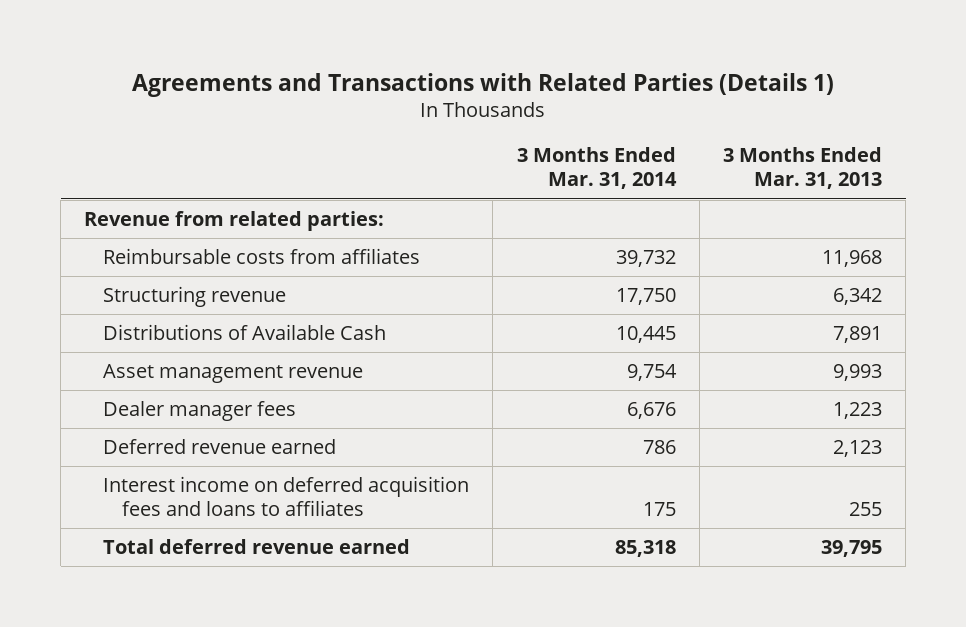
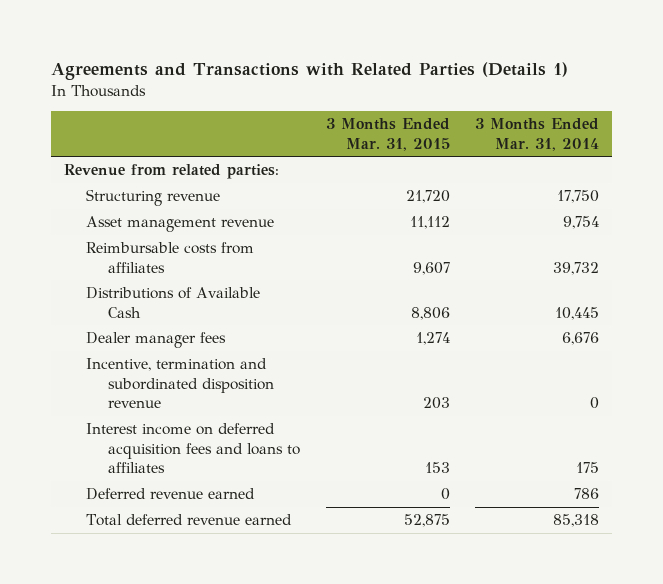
[722,147,882,190] 3 Months Ended Mar. 31, 2013 -> none
none -> [325,118,450,151] 3 Months Ended Mar. 31, 2015
[103,247,421,264] Reimbursable costs from affiliates -> [85,242,254,273] Reimbursable costs from affiliates
[103,323,387,340] Distributions of Available Cash -> [85,287,260,318] Distributions of Available Cash
none -> [85,358,274,409] Incentive, termination and subordinated disposition revenue
[103,438,337,454] Deferred revenue earned -> [85,488,255,501] Deferred revenue earned

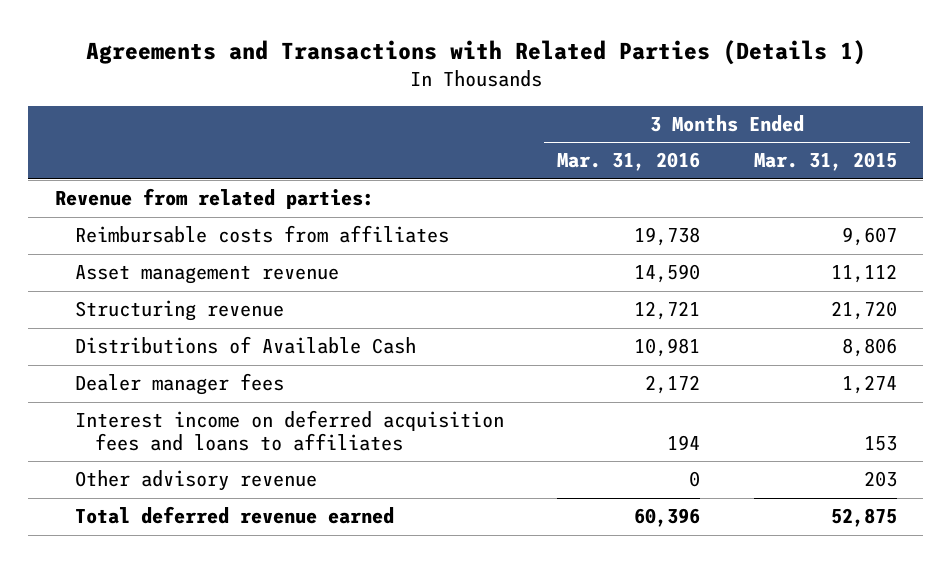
[475,118,600,151] 3 Months Ended Mar. 31, 2014 -> none
none -> [557,152,701,172] Mar. 31, 2016
[85,216,274,233] Asset management revenue -> [74,265,339,285] Asset management revenue
[85,189,220,207] Structuring revenue -> [74,300,284,322] Structuring revenue
[85,358,274,409] Incentive, termination and subordinated disposition revenue -> none
[85,488,255,501] Deferred revenue earned -> none
none -> [74,470,317,492] Other advisory revenue

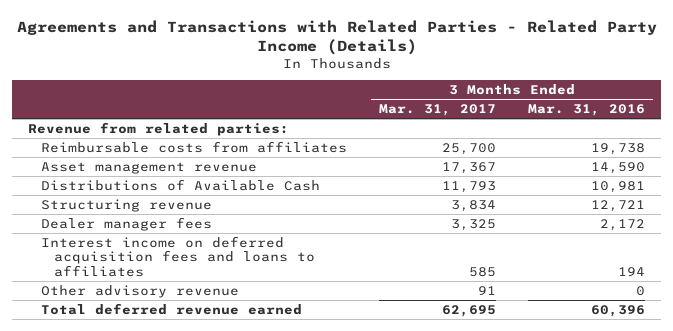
[85,39,866,65] Agreements and Transactions with Related Parties (Details 1) -> [16,19,657,55] Agreements and Transactions with Related Parties - Related Party Income (Details)
[753,152,897,172] Mar. 31, 2015 -> none
none -> [379,104,497,117] Mar. 31, 2017
[74,300,284,322] Structuring revenue -> [41,198,213,212] Structuring revenue

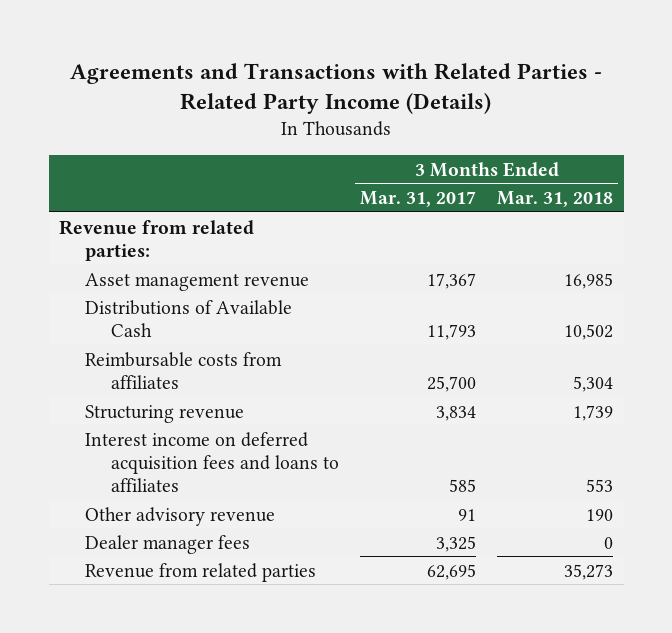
[527,104,645,117] Mar. 31, 2016 -> none
none -> [497,190,614,207] Mar. 31, 2018
[41,140,348,153] Reimbursable costs from affiliates -> [85,351,283,389] Reimbursable costs from affiliates
[41,216,213,231] Dealer manager fees -> [85,534,251,554] Dealer manager fees
[41,302,303,315] Total deferred revenue earned -> [85,562,317,582] Revenue from related parties

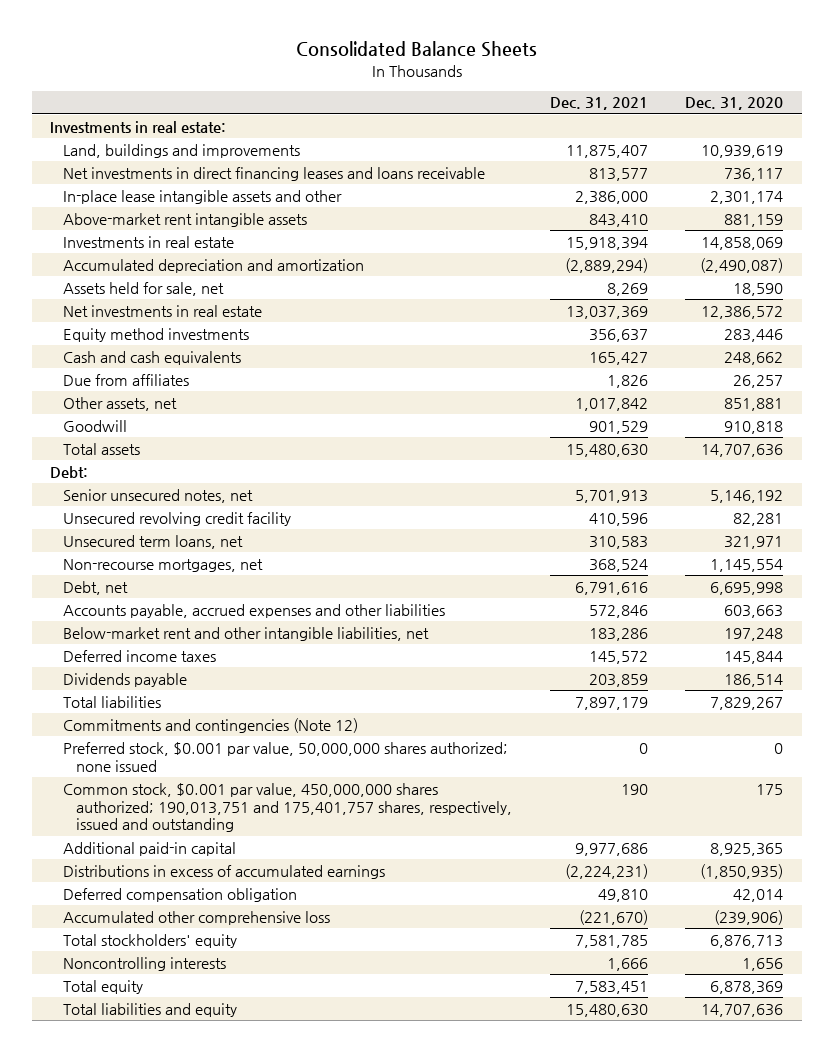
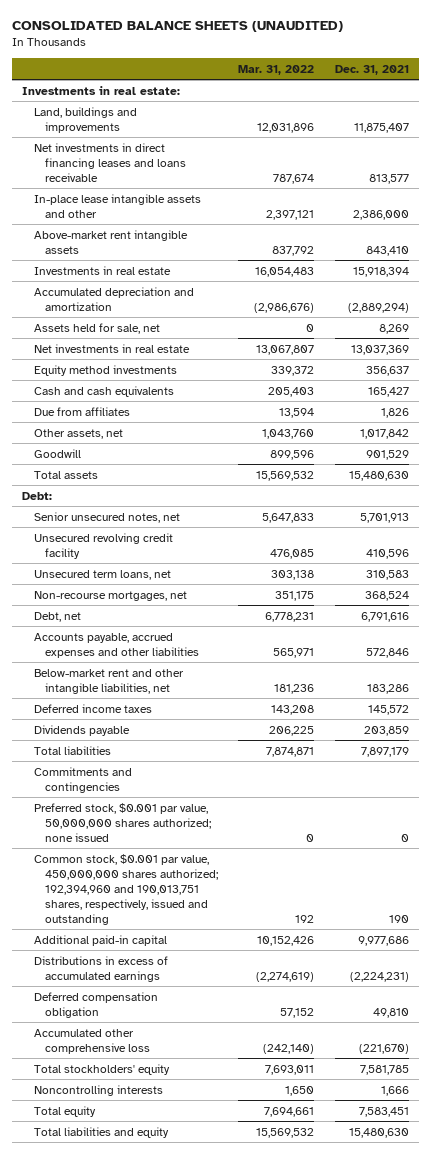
[295,41,537,58] Consolidated Balance Sheets -> [12,21,344,33] CONSOLIDATED BALANCE SHEETS (UNAUDITED)
[685,97,784,111] Dec. 31, 2020 -> none
none -> [238,64,315,75] Mar. 31, 2022
[63,717,359,733] Commitments and contingencies (Note 12) -> [33,766,132,793] Commitments and contingencies
[63,782,513,833] Common stock, $0.001 par value, 450,000,000 shares authorized; 190,013,751 and 175,401,757 shares, respectively, issued and outstanding -> [33,853,218,925] Common stock, $0.001 par value, 450,000,000 shares authorized; 192,394,960 and 190,013,751 shares, respectively, issued and outstanding

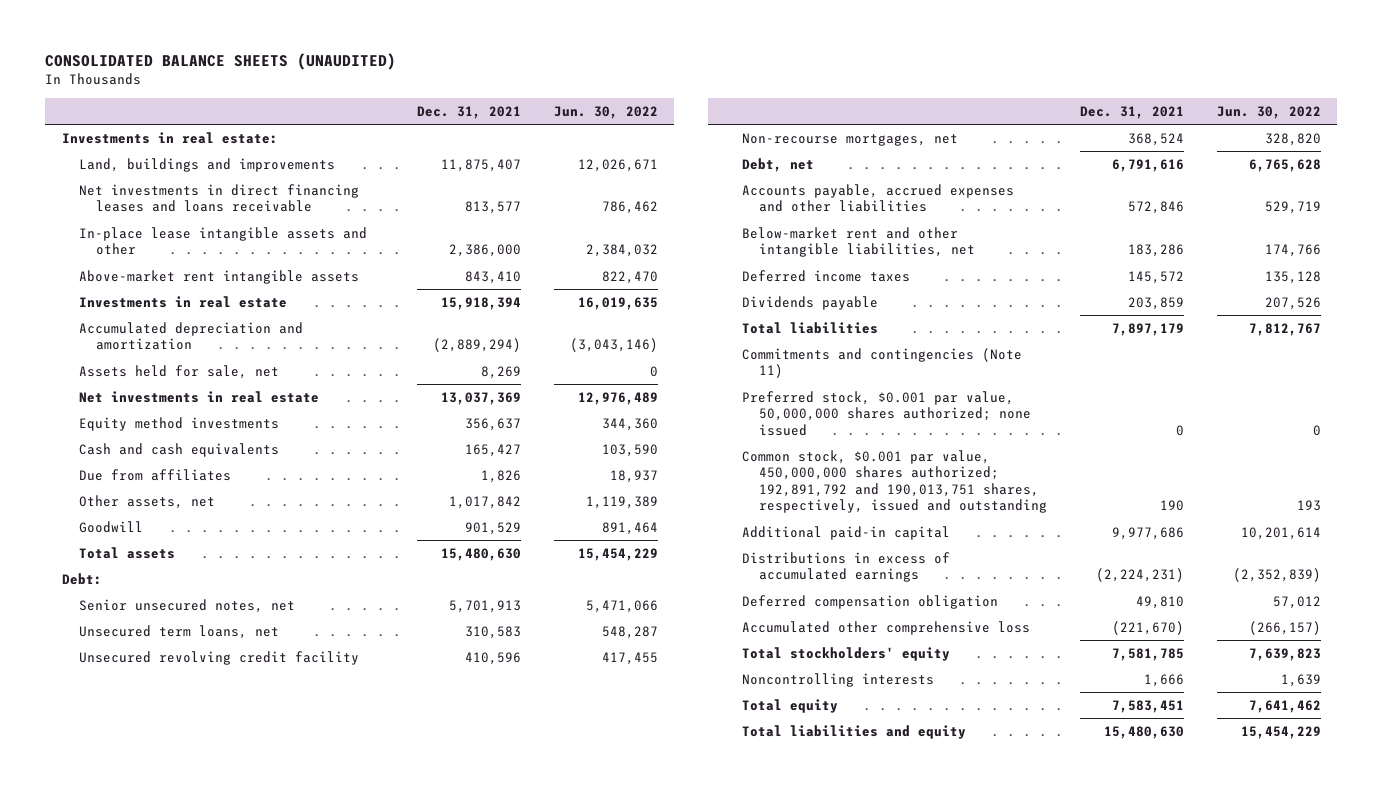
[238,64,315,75] Mar. 31, 2022 -> none
none -> [553,105,658,119] Jun. 30, 2022
[33,532,173,559] Unsecured revolving credit facility -> [78,650,359,665] Unsecured revolving credit facility
[33,766,132,793] Commitments and contingencies -> [741,347,1022,379] Commitments and contingencies (Note 11)
[33,853,218,925] Common stock, $0.001 par value, 450,000,000 shares authorized; 192,394,960 and 190,013,751 shares, respectively, issued and outstanding -> [741,449,1047,514] Common stock, $0.001 par value, 450,000,000 shares authorized; 192,891,792 and 190,013,751 shares, respectively, issued and outstanding

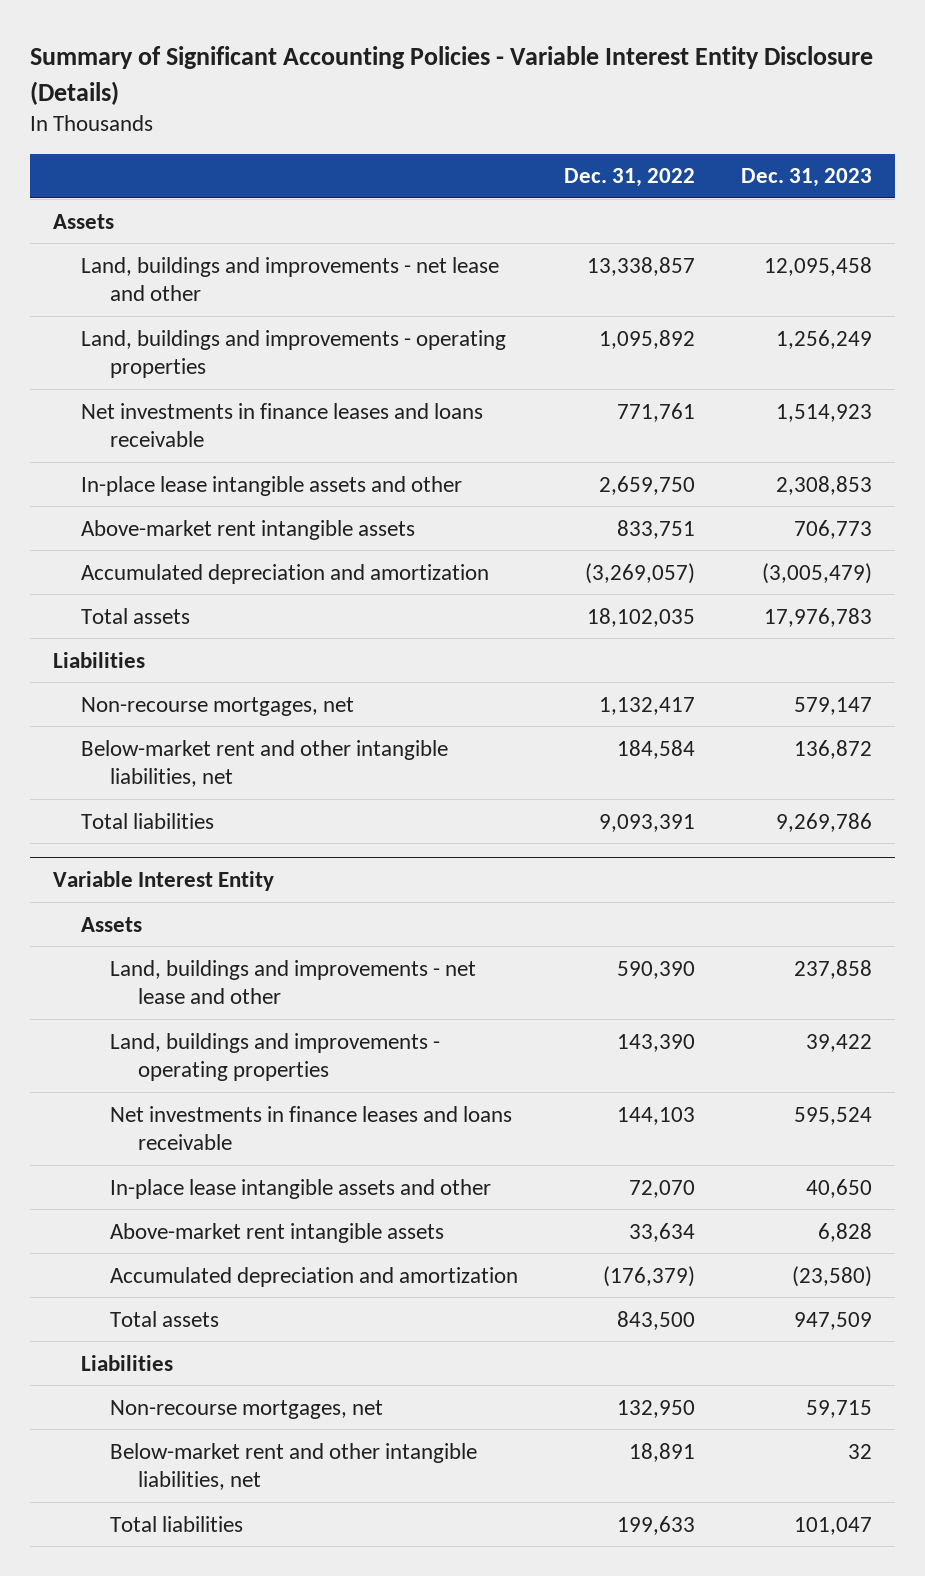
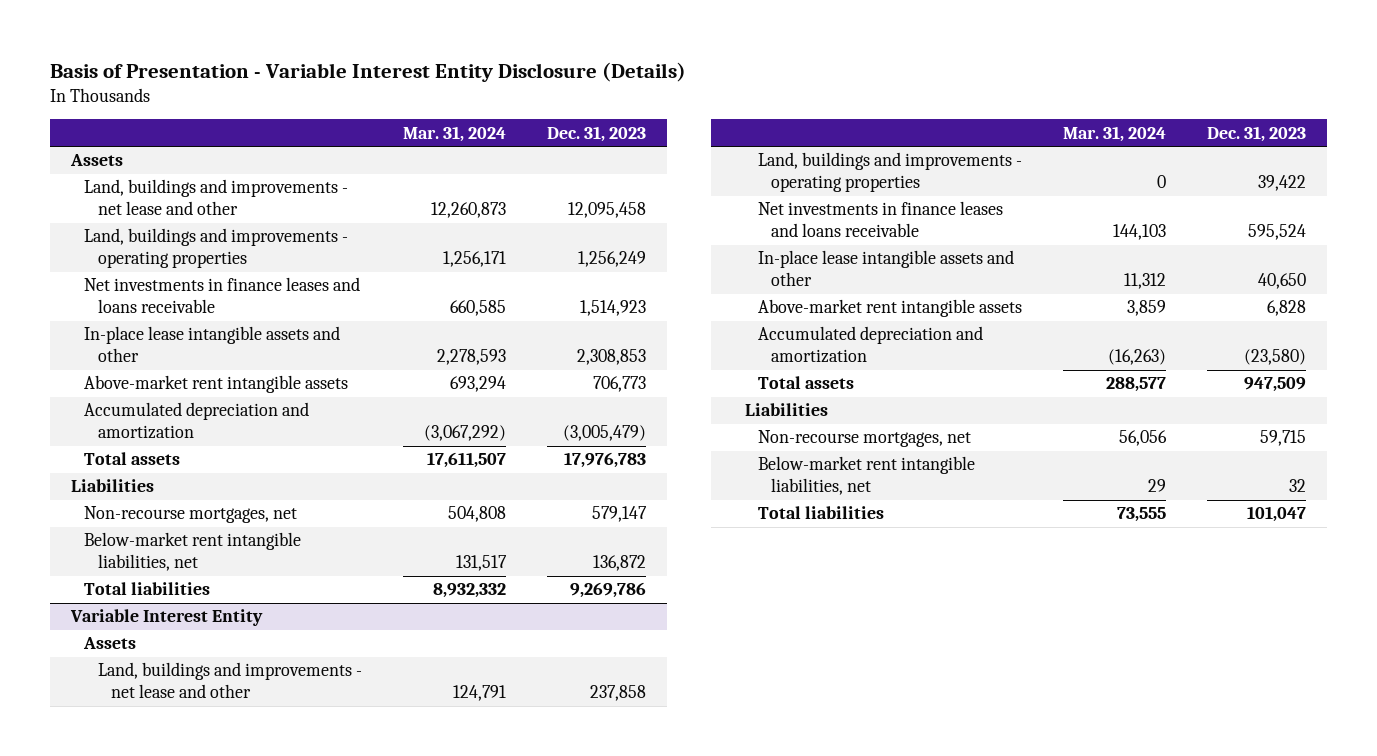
[30,46,874,105] Summary of Significant Accounting Policies - Variable Interest Entity Disclosure (Details) -> [50,61,687,82] Basis of Presentation - Variable Interest Entity Disclosure (Details)
[563,168,695,188] Dec. 31, 2022 -> none
none -> [402,125,506,142] Mar. 31, 2024
[81,739,449,787] Below-market rent and other intangible liabilities, net -> [84,532,302,572] Below-market rent intangible liabilities, net
[109,1442,477,1490] Below-market rent and other intangible liabilities, net -> [757,456,975,496] Below-market rent intangible liabilities, net

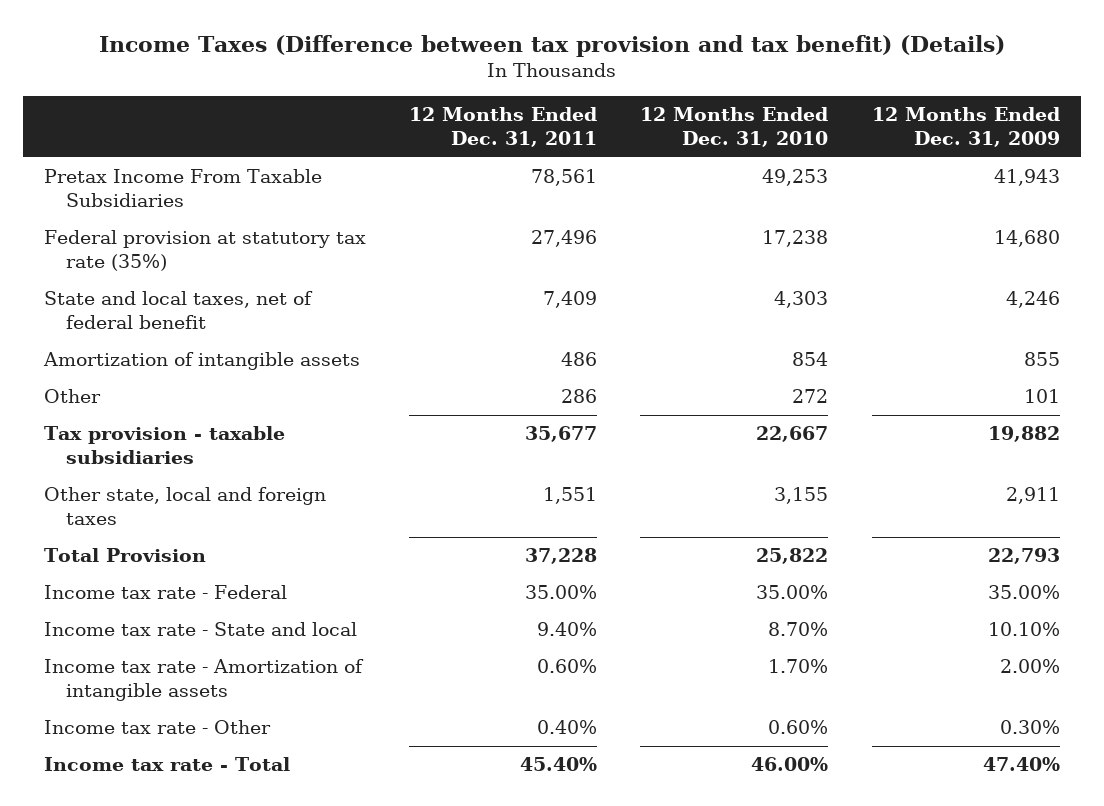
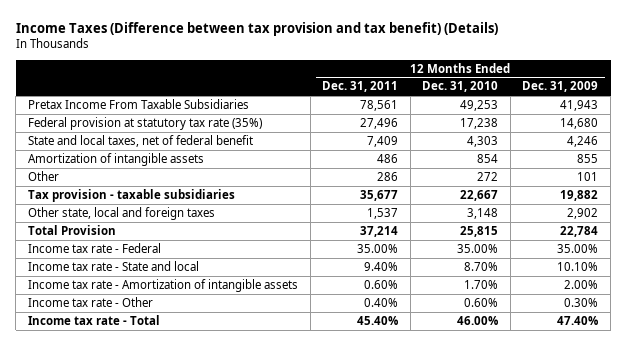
[543,487,598,505] 1,551 -> [367,207,399,219] 1,537
[774,487,829,505] 3,155 -> [467,207,499,219] 3,148
[1005,487,1060,505] 2,911 -> [567,207,599,219] 2,902
[525,548,598,565] 37,228 -> [360,225,399,237] 37,214
[756,548,829,565] 25,822 -> [460,225,499,237] 25,815
[987,548,1060,565] 22,793 -> [560,225,599,237] 22,784

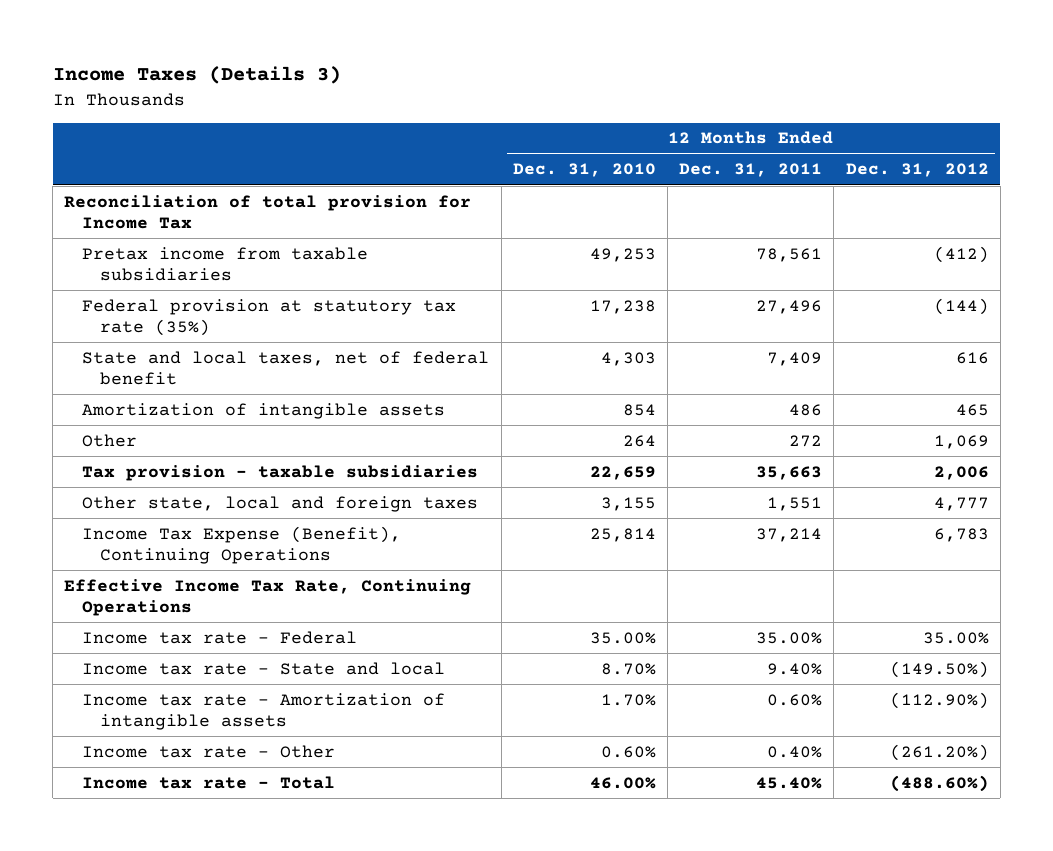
[15,22,498,37] Income Taxes (Difference between tax provision and tax benefit) (Details) -> [52,66,341,85] Income Taxes (Details 3)
[522,81,599,93] Dec. 31, 2009 -> none
none -> [845,163,989,178] Dec. 31, 2012
none -> [64,194,472,230] Reconciliation of total provision for Income Tax
[27,98,249,109] Pretax Income From Taxable Subsidiaries -> [82,246,369,282] Pretax income from taxable subsidiaries
[27,224,116,235] Total Provision -> none
[377,171,399,181] 286 -> [789,434,823,447] 272
[477,171,499,181] 272 -> [622,434,656,447] 264
[360,189,399,201] 35,677 -> [756,465,823,480] 35,663
[460,189,499,201] 22,667 -> [589,465,656,480] 22,659
[367,207,399,219] 1,537 -> [767,496,823,511] 1,551
[467,207,499,219] 3,148 -> [600,496,656,511] 3,155
none -> [82,525,402,565] Income Tax Expense (Benefit), Continuing Operations
none -> [64,578,472,617] Effective Income Tax Rate, Continuing Operations

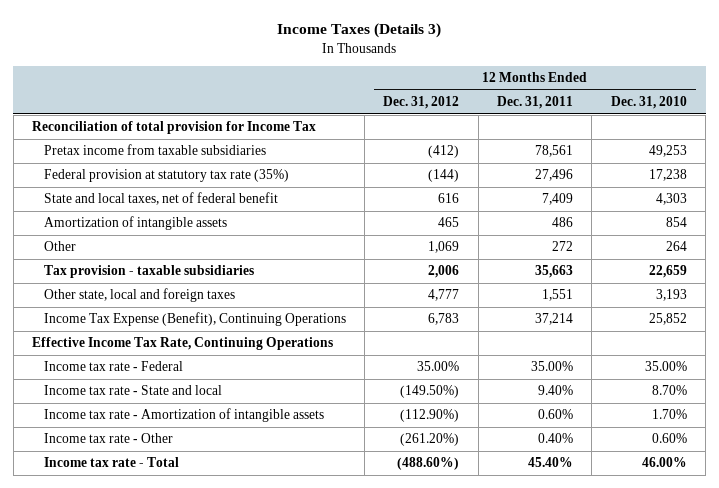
[600,496,656,511] 3,155 -> [655,289,687,302] 3,193
[589,527,656,542] 25,814 -> [648,313,687,326] 25,852

